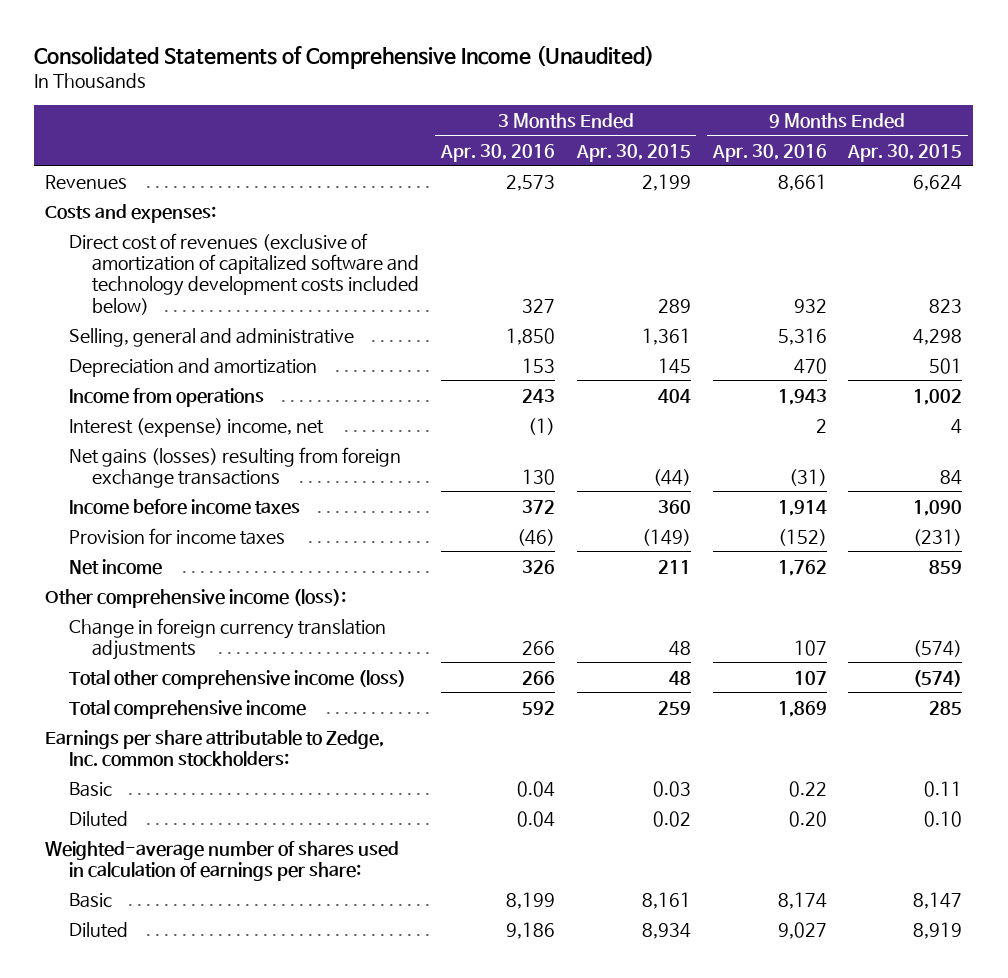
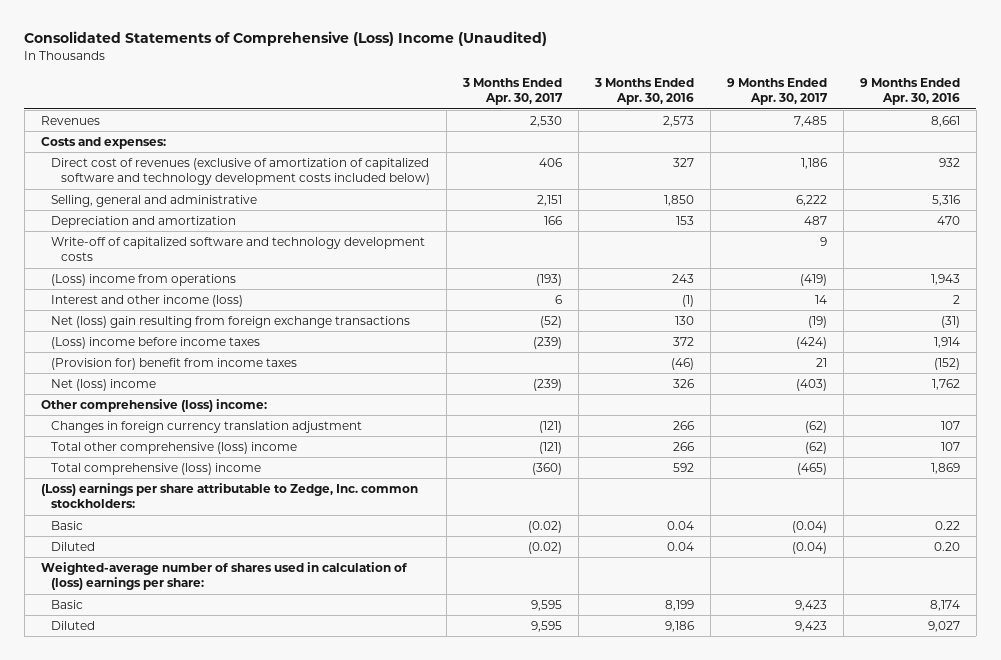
[34,44,655,69] Consolidated Statements of Comprehensive Income (Unaudited) -> [24,31,548,47] Consolidated Statements of Comprehensive (Loss) Income (Unaudited)
[575,143,691,162] Apr. 30, 2015 -> none
[847,143,963,162] Apr. 30, 2015 -> none
none -> [462,77,564,106] 3 Months Ended Apr. 30, 2017
none -> [727,77,829,106] 9 Months Ended Apr. 30, 2017
none -> [50,236,425,262] Write-off of capitalized software and technology development costs
[68,387,264,407] Income from operations -> [50,273,236,286] (Loss) income from operations
[68,417,324,437] Interest (expense) income, net -> [50,294,243,307] Interest and other income (loss)
[68,446,401,488] Net gains (losses) resulting from foreign exchange transactions -> [50,315,410,328] Net (loss) gain resulting from foreign exchange transactions
[68,498,300,515] Income before income taxes -> [50,336,260,349] (Loss) income before income taxes
[68,527,285,545] Provision for income taxes -> [50,357,297,370] (Provision for) benefit from income taxes
[68,558,162,575] Net income -> [50,378,156,391] Net (loss) income
[45,588,347,608] Other comprehensive income (loss): -> [40,398,267,412] Other comprehensive (loss) income:
[68,617,386,660] Change in foreign currency translation adjustments -> [50,420,362,433] Changes in foreign currency translation adjustment
[68,669,406,689] Total other comprehensive income (loss) -> [50,441,297,454] Total other comprehensive (loss) income
[68,699,306,719] Total comprehensive income -> [50,462,261,475] Total comprehensive (loss) income
[45,729,385,767] Earnings per share attributable to Zedge, Inc. common stockholders: -> [40,482,418,509] (Loss) earnings per share attributable to Zedge, Inc. common stockholders:
[45,840,400,881] Weighted-average number of shares used in calculation of earnings per share: -> [40,561,407,591] Weighted-average number of shares used in calculation of (loss) earnings per share:

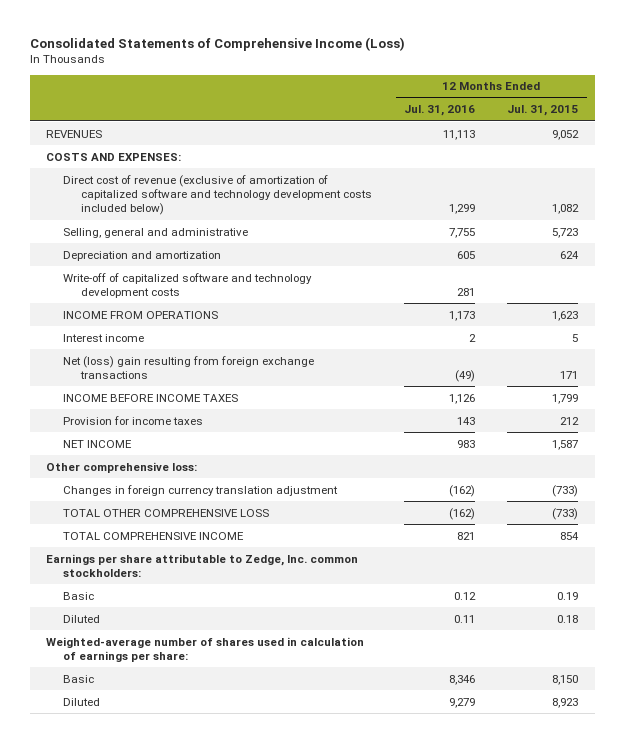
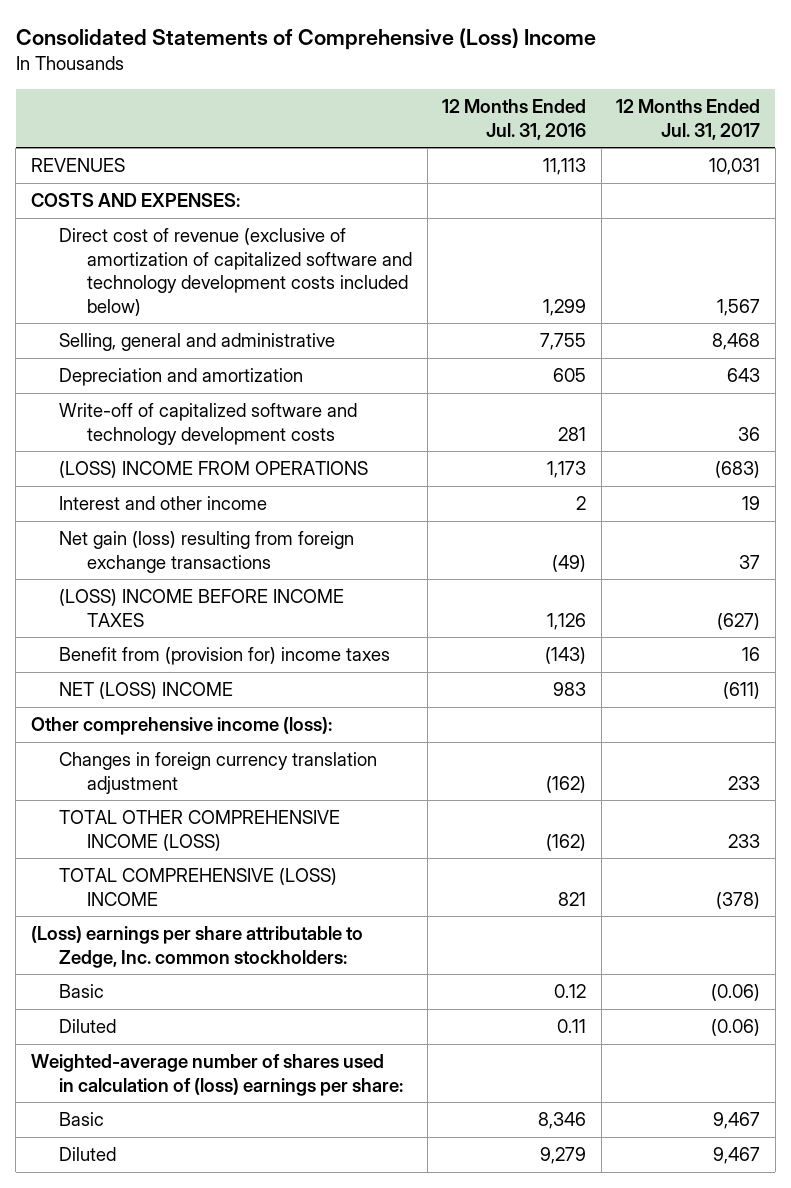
[29,36,405,51] Consolidated Statements of Comprehensive Income (Loss) -> [15,27,596,50] Consolidated Statements of Comprehensive (Loss) Income
[507,105,579,117] Jul. 31, 2015 -> none
none -> [616,99,761,140] 12 Months Ended Jul. 31, 2017
[63,310,219,319] INCOME FROM OPERATIONS -> [59,461,369,479] (LOSS) INCOME FROM OPERATIONS
[63,333,145,342] Interest income -> [59,496,268,511] Interest and other income
[63,355,315,379] Net (loss) gain resulting from foreign exchange transactions -> [59,531,355,573] Net gain (loss) resulting from foreign exchange transactions
[63,393,239,402] INCOME BEFORE INCOME TAXES -> [59,589,345,627] (LOSS) INCOME BEFORE INCOME TAXES
[63,415,204,425] Provision for income taxes -> [59,647,391,666] Benefit from (provision for) income taxes
[456,416,475,425] 143 -> [545,647,587,665] (143)
[63,439,133,448] NET INCOME -> [59,682,234,700] NET (LOSS) INCOME
[46,461,198,473] Other comprehensive loss: -> [30,717,332,736] Other comprehensive income (loss):
[63,508,270,517] TOTAL OTHER COMPREHENSIVE LOSS -> [59,810,341,851] TOTAL OTHER COMPREHENSIVE INCOME (LOSS)
[63,531,245,540] TOTAL COMPREHENSIVE INCOME -> [59,868,338,906] TOTAL COMPREHENSIVE (LOSS) INCOME
[46,553,359,577] Earnings per share attributable to Zedge, Inc. common stockholders: -> [30,926,363,968] (Loss) earnings per share attributable to Zedge, Inc. common stockholders:
[46,636,365,662] Weighted-average number of shares used in calculation of earnings per share: -> [30,1054,404,1096] Weighted-average number of shares used in calculation of (loss) earnings per share:

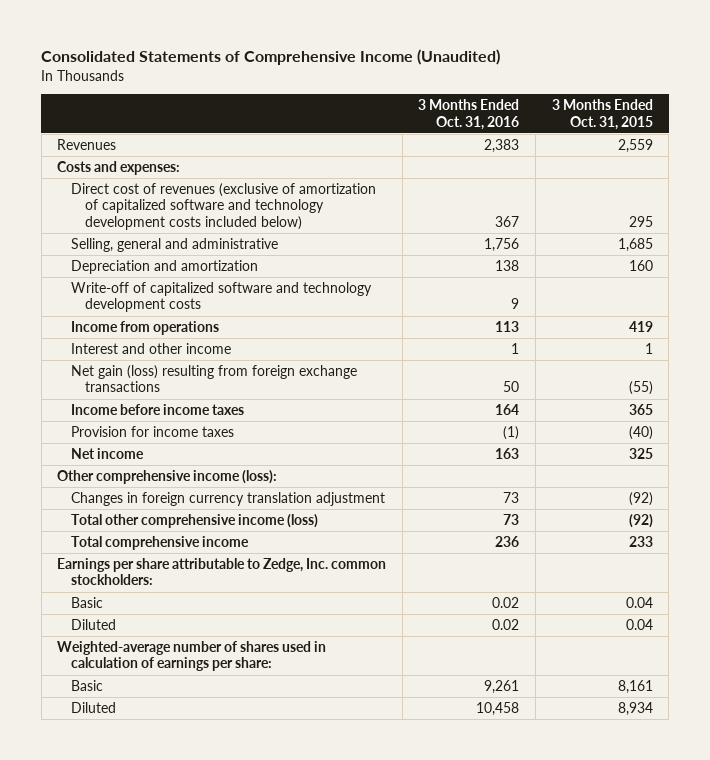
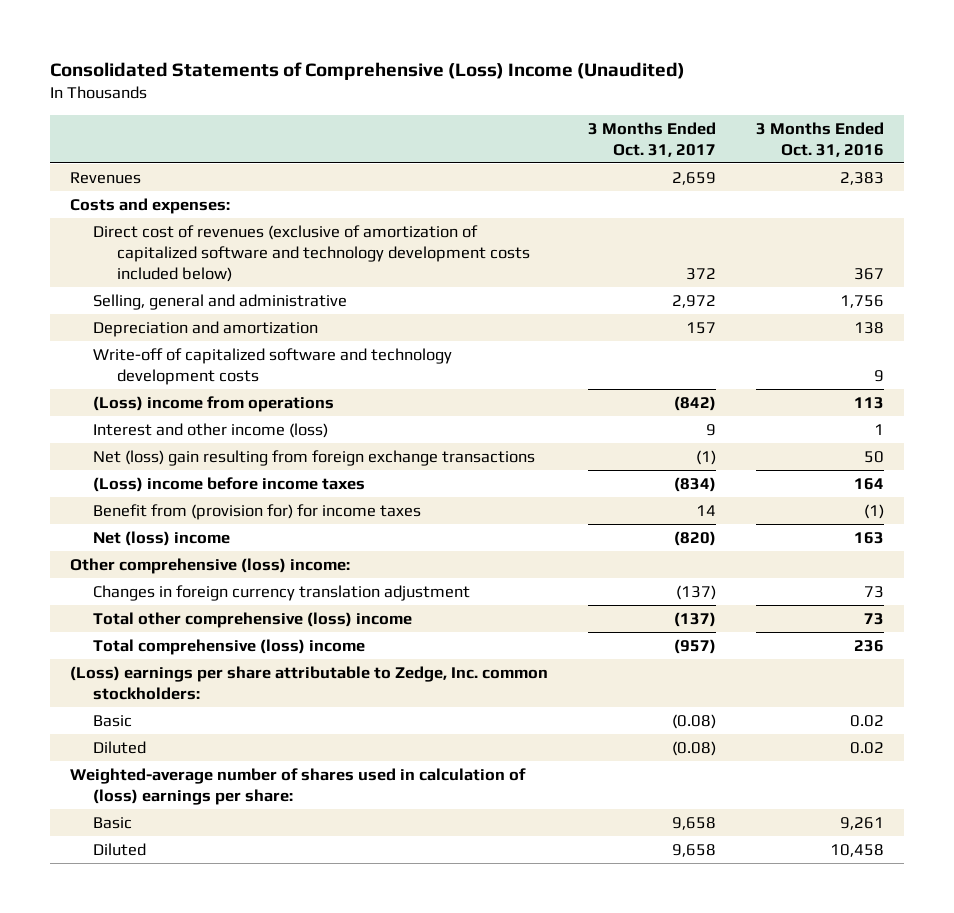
[41,49,501,66] Consolidated Statements of Comprehensive Income (Unaudited) -> [49,61,685,80] Consolidated Statements of Comprehensive (Loss) Income (Unaudited)
[551,99,653,130] 3 Months Ended Oct. 31, 2015 -> none
none -> [587,121,716,157] 3 Months Ended Oct. 31, 2017
[71,320,220,335] Income from operations -> [93,396,335,413] (Loss) income from operations
[71,342,232,354] Interest and other income -> [93,423,329,439] Interest and other income (loss)
[71,364,358,393] Net gain (loss) resulting from foreign exchange transactions -> [93,450,536,467] Net (loss) gain resulting from foreign exchange transactions
[71,403,245,415] Income before income taxes -> [93,477,366,493] (Loss) income before income taxes
[71,425,235,437] Provision for income taxes -> [93,504,422,521] Benefit from (provision for) for income taxes
[71,447,145,459] Net income -> [93,531,231,547] Net (loss) income
[57,469,278,484] Other comprehensive income (loss): -> [69,558,350,575] Other comprehensive (loss) income:
[71,513,319,528] Total other comprehensive income (loss) -> [93,612,413,629] Total other comprehensive (loss) income
[71,535,250,550] Total comprehensive income -> [93,639,366,656] Total comprehensive (loss) income
[57,557,387,586] Earnings per share attributable to Zedge, Inc. common stockholders: -> [69,666,548,700] (Loss) earnings per share attributable to Zedge, Inc. common stockholders:
[57,640,327,672] Weighted-average number of shares used in calculation of earnings per share: -> [69,768,526,805] Weighted-average number of shares used in calculation of (loss) earnings per share:

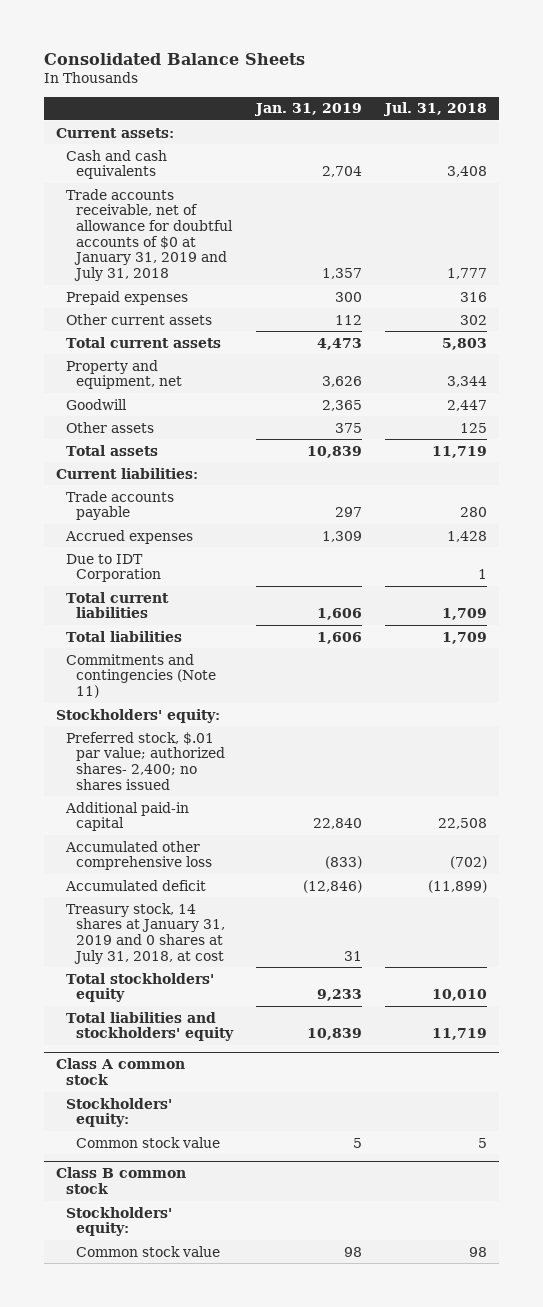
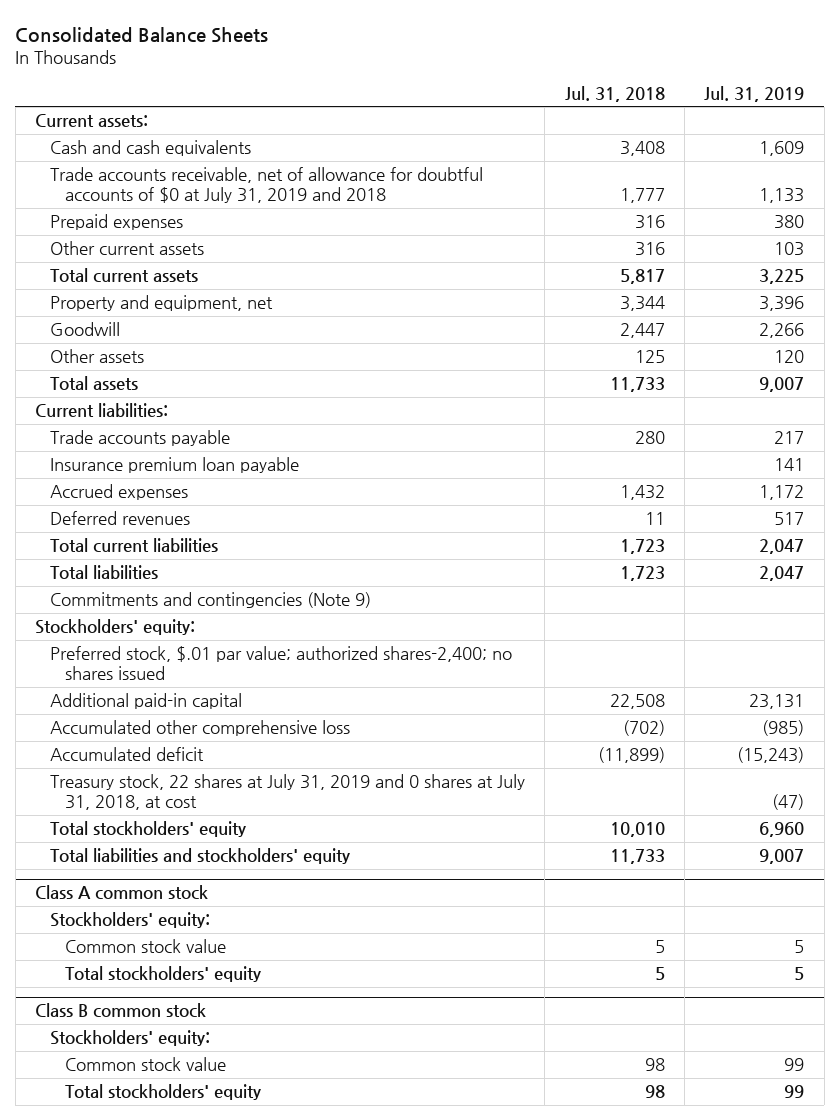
[254,103,363,117] Jan. 31, 2019 -> none
none -> [704,85,805,102] Jul. 31, 2019
[65,188,233,281] Trade accounts receivable, net of allowance for doubtful accounts of $0 at January 31, 2019 and July 31, 2018 -> [50,167,484,204] Trade accounts receivable, net of allowance for doubtful accounts of $0 at July 31, 2019 and 2018
[460,314,488,325] 302 -> [634,242,665,257] 316
[442,337,488,350] 5,803 -> [619,269,665,285] 5,817
[432,445,488,458] 11,719 -> [609,377,665,393] 11,733
[65,553,161,583] Due to IDT Corporation -> none
none -> [50,457,300,474] Insurance premium loan payable
[447,530,488,542] 1,428 -> [619,485,665,501] 1,432
none -> [50,511,191,526] Deferred revenues
[442,608,488,621] 1,709 -> [619,539,665,555] 1,723
[442,631,488,644] 1,709 -> [619,566,665,582] 1,723
[65,653,216,698] Commitments and contingencies (Note 11) -> [50,592,372,609] Commitments and contingencies (Note 9)
[65,731,225,790] Preferred stock, $.01 par value; authorized shares- 2,400; no shares issued -> [50,646,513,681] Preferred stock, $.01 par value; authorized shares-2,400; no shares issued
[65,902,225,964] Treasury stock, 14 shares at January 31, 2019 and 0 shares at July 31, 2018, at cost -> [50,774,526,811] Treasury stock, 22 shares at July 31, 2019 and 0 shares at July 31, 2018, at cost
[432,1028,488,1041] 11,719 -> [609,849,665,865] 11,733
none -> [64,966,261,983] Total stockholders' equity
none -> [64,1084,261,1101] Total stockholders' equity

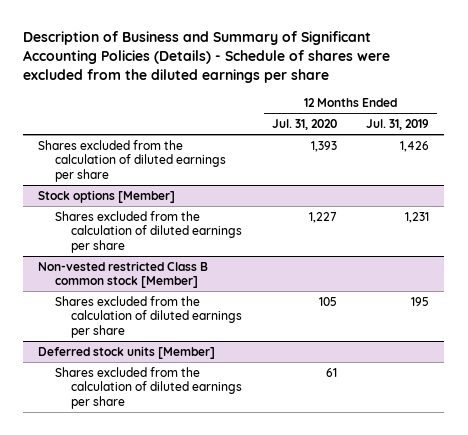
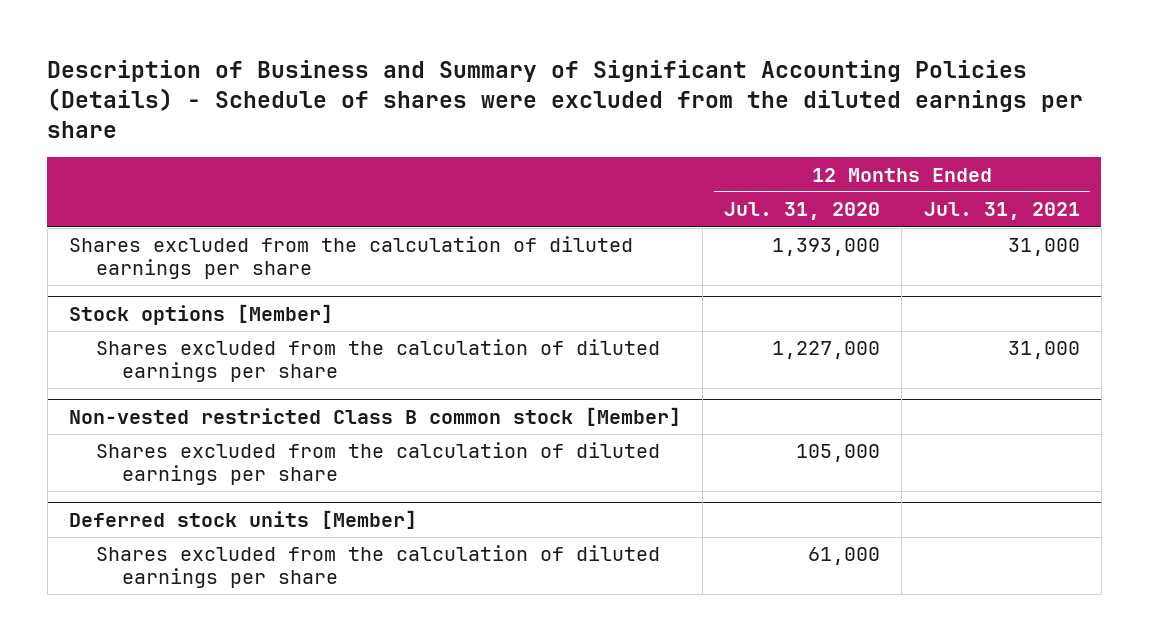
[366,118,430,130] Jul. 31, 2019 -> none
none -> [923,202,1080,221] Jul. 31, 2021
[310,140,337,152] 1,393 -> [772,238,881,257] 1,393,000
[308,211,337,223] 1,227 -> [772,341,881,360] 1,227,000
[318,296,337,306] 105 -> [796,444,881,463] 105,000
[325,367,337,377] 61 -> [808,547,881,566] 61,000

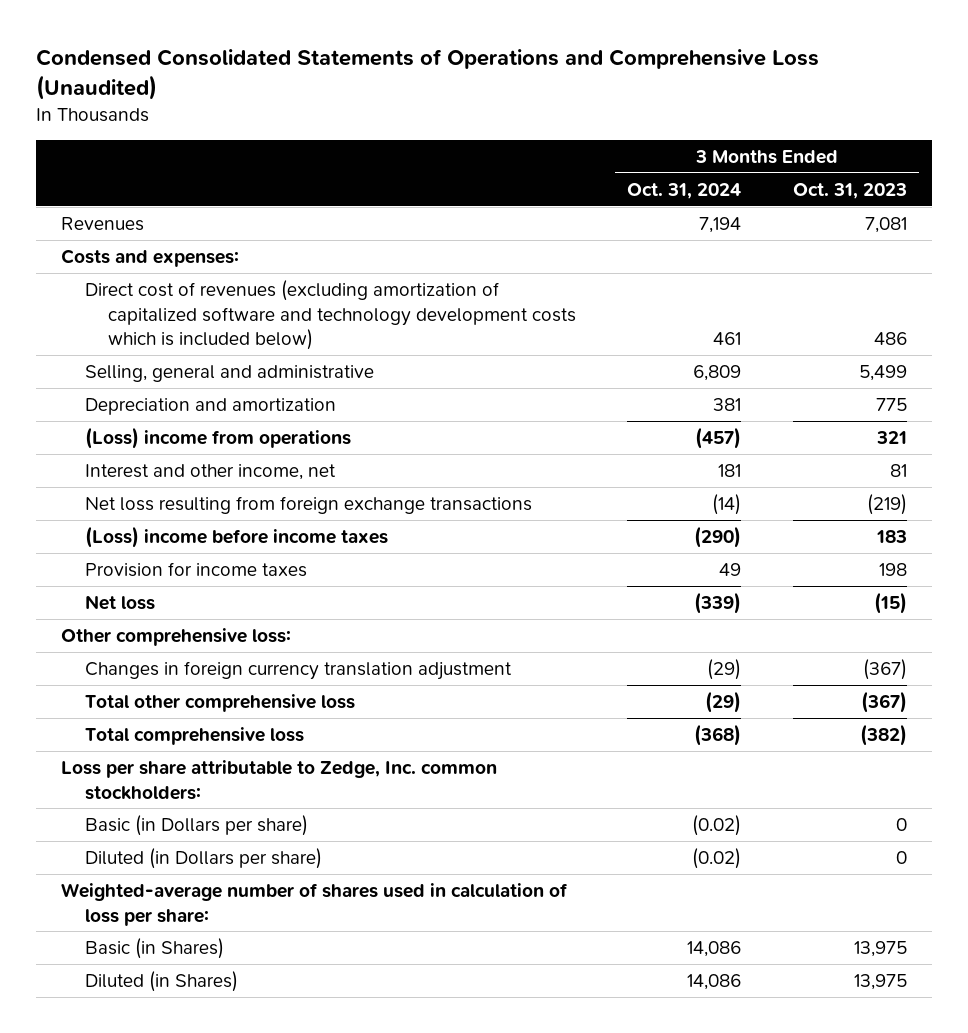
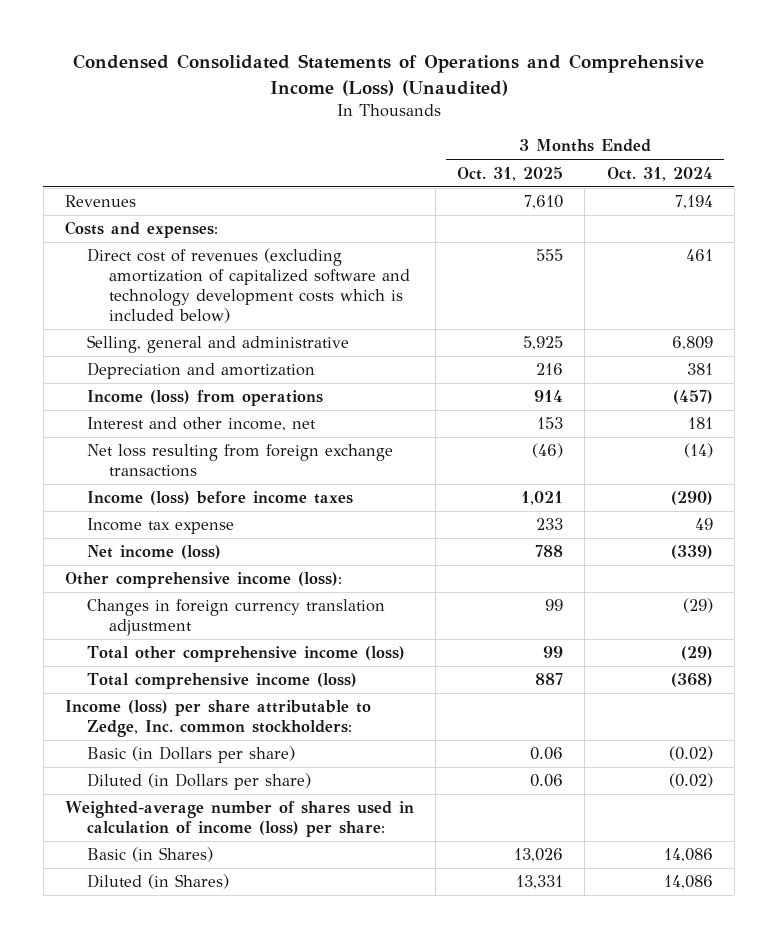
[35,49,819,100] Condensed Consolidated Statements of Operations and Comprehensive Loss (Unaudited) -> [72,54,704,96] Condensed Consolidated Statements of Operations and Comprehensive Income (Loss) (Unaudited)
[792,182,907,199] Oct. 31, 2023 -> none
none -> [457,166,564,181] Oct. 31, 2025
[84,426,351,449] (Loss) income from operations -> [86,390,323,407] Income (loss) from operations
[84,525,388,548] (Loss) income before income taxes -> [86,491,353,506] Income (loss) before income taxes
[84,561,307,577] Provision for income taxes -> [86,518,234,535] Income tax expense
[84,594,155,610] Net loss -> [86,545,221,560] Net income (loss)
[61,627,292,646] Other comprehensive loss: -> [64,572,342,589] Other comprehensive income (loss):
[84,693,355,712] Total other comprehensive loss -> [86,646,405,663] Total other comprehensive income (loss)
[84,726,304,745] Total comprehensive loss -> [86,673,357,690] Total comprehensive income (loss)
[61,759,498,800] Loss per share attributable to Zedge, Inc. common stockholders: -> [64,700,371,738] Income (loss) per share attributable to Zedge, Inc. common stockholders:
[61,882,569,926] Weighted-average number of shares used in calculation of loss per share: -> [64,801,414,838] Weighted-average number of shares used in calculation of income (loss) per share:

